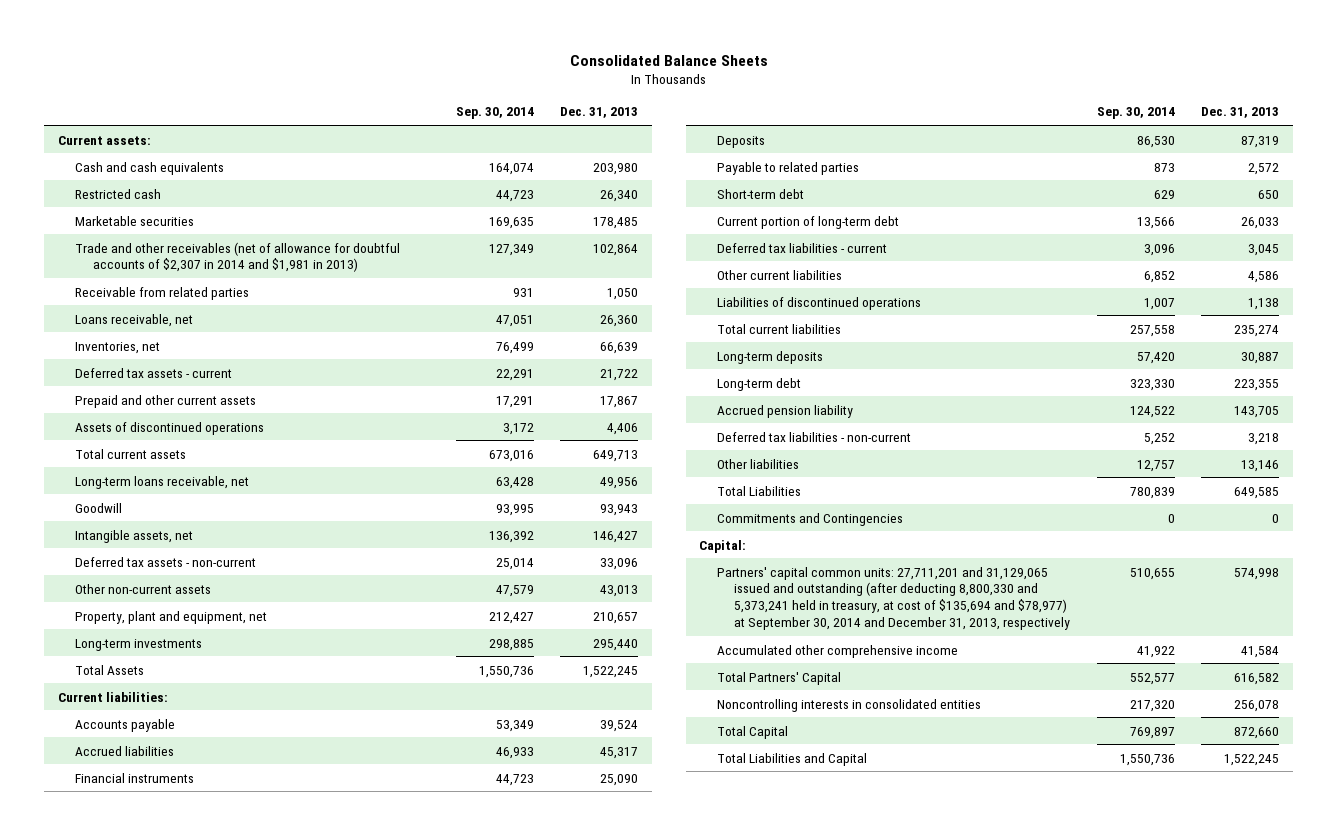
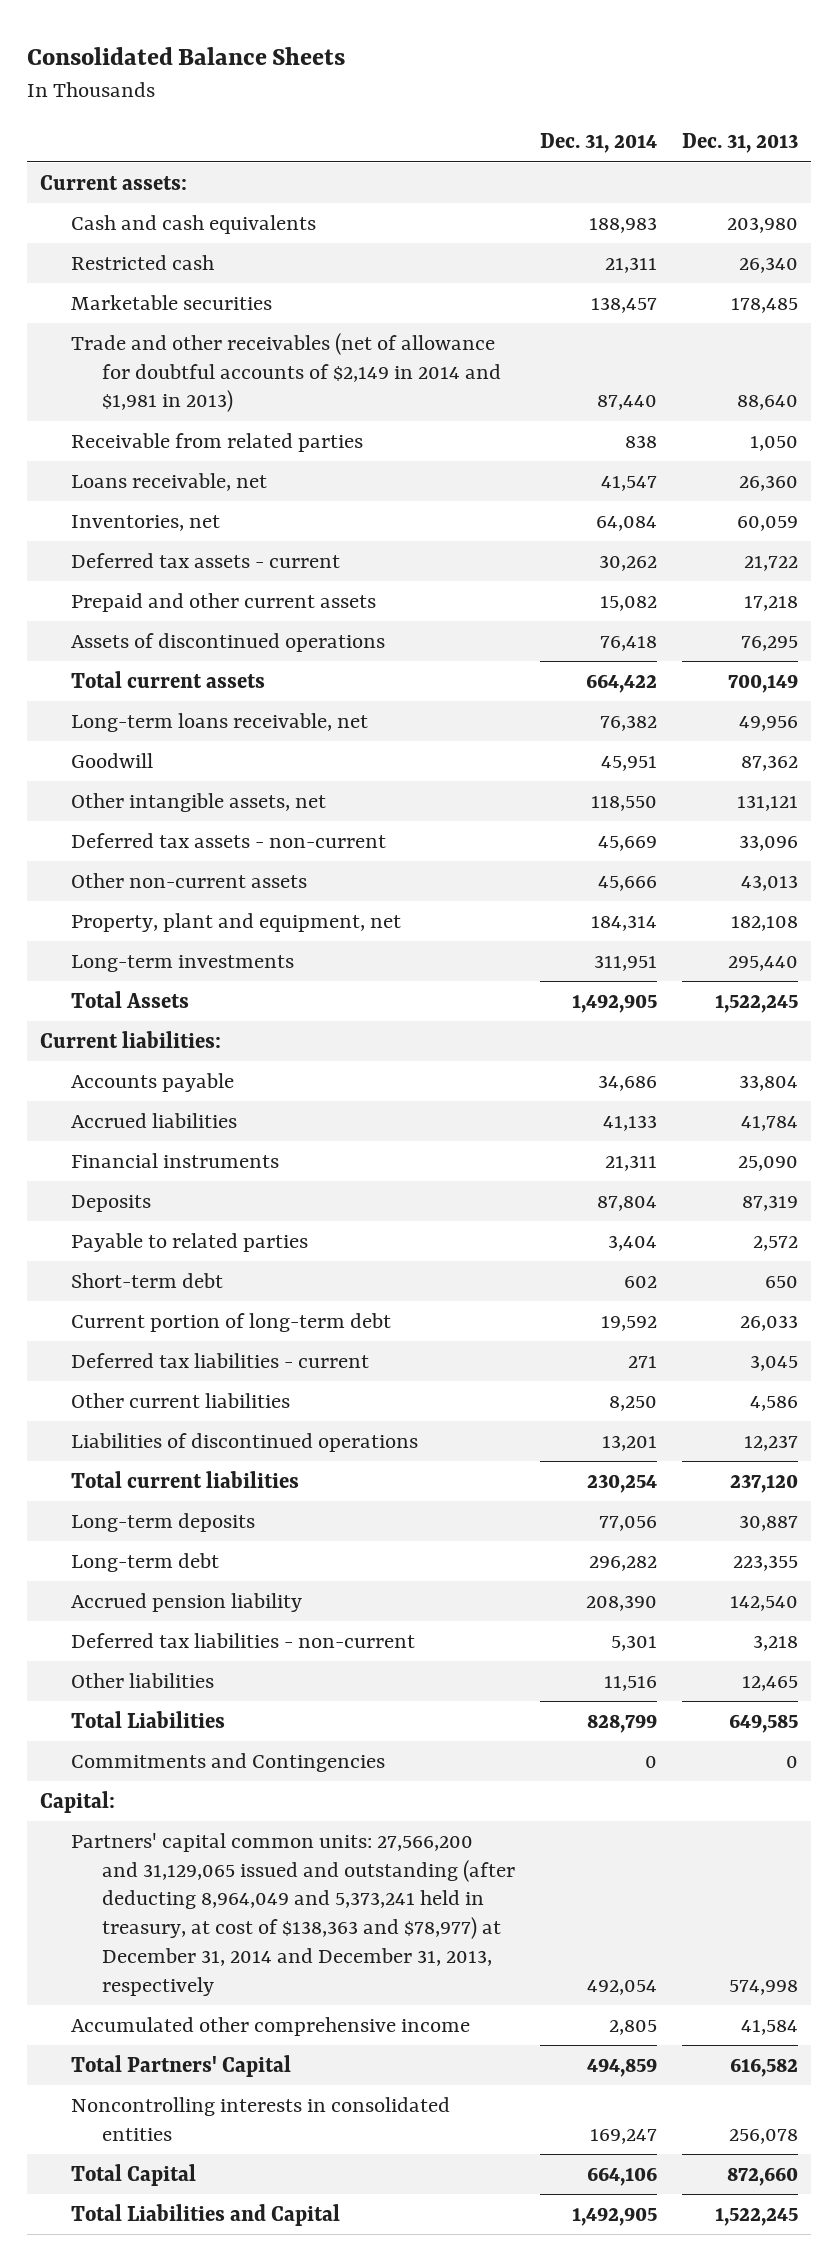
[455,107,534,120] Sep. 30, 2014 -> none
none -> [540,133,658,154] Dec. 31, 2014
[75,241,401,273] Trade and other receivables (net of allowance for doubtful accounts of $2,307 in 2014 and $1,981 in 2013) -> [70,333,501,413] Trade and other receivables (net of allowance for doubtful accounts of $2,149 in 2014 and $1,981 in 2013)
[593,243,639,256] 102,864 -> [737,395,799,411] 88,640
[600,341,639,354] 66,639 -> [737,516,799,532] 60,059
[600,395,639,408] 17,867 -> [744,596,799,612] 17,218
[607,422,639,435] 4,406 -> [741,636,799,652] 76,295
[593,449,639,462] 649,713 -> [728,674,799,694] 700,149
[600,503,639,516] 93,943 -> [741,755,799,772] 87,362
[75,529,194,543] Intangible assets, net -> [70,793,326,813] Other intangible assets, net
[593,530,639,543] 146,427 -> [737,795,799,812] 131,121
[593,611,639,624] 210,657 -> [731,916,799,932] 182,108
[600,719,639,732] 39,524 -> [739,1075,799,1092] 33,804
[600,746,639,759] 45,317 -> [741,1116,799,1132] 41,784
[1248,297,1280,310] 1,138 -> [744,1435,799,1452] 12,237
[1234,324,1280,337] 235,274 -> [730,1474,799,1494] 237,120
[1234,405,1280,418] 143,705 -> [730,1596,799,1612] 142,540
[1241,459,1280,472] 13,146 -> [742,1676,799,1692] 12,465
[716,566,1071,631] Partners' capital common units: 27,711,201 and 31,129,065 issued and outstanding (after deducting 8,800,330 and 5,373,241 held in treasury, at cost of $135,694 and $78,977) at September 30, 2014 and December 31, 2013, respectively -> [70,1833,515,1996] Partners' capital common units: 27,566,200 and 31,129,065 issued and outstanding (after deducting 8,964,049 and 5,373,241 held in treasury, at cost of $138,363 and $78,977) at December 31, 2014 and December 31, 2013, respectively

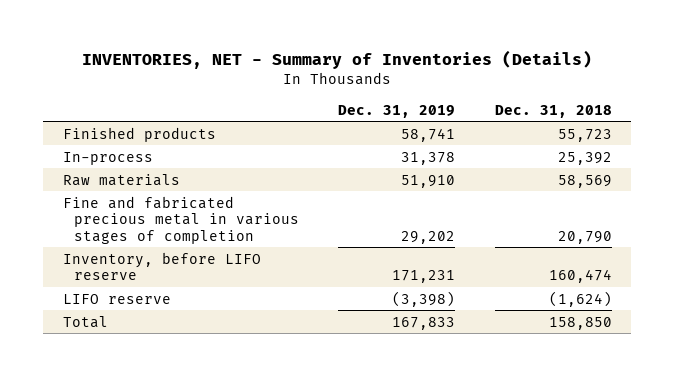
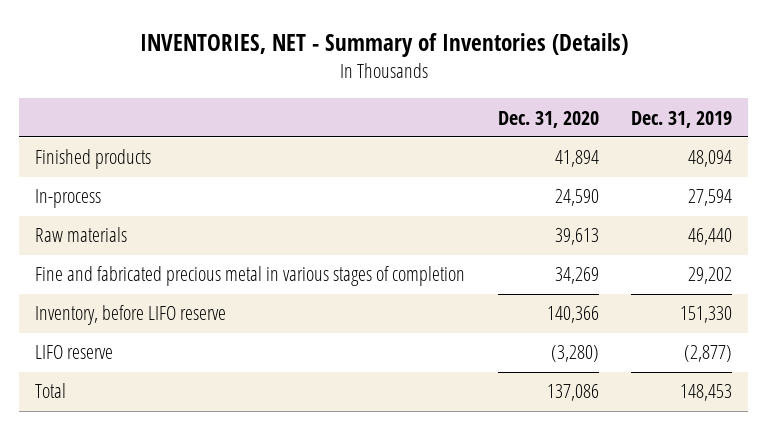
[494,104,612,118] Dec. 31, 2018 -> none
none -> [497,110,599,128] Dec. 31, 2020
[401,127,456,142] 58,741 -> [688,150,733,168] 48,094
[401,151,456,165] 31,378 -> [688,189,733,207] 27,594
[401,174,456,188] 51,910 -> [688,228,733,246] 46,440
[392,270,456,284] 171,231 -> [680,306,733,324] 151,330
[392,290,456,307] (3,398) -> [684,345,733,363] (2,877)
[392,316,456,330] 167,833 -> [680,384,733,402] 148,453

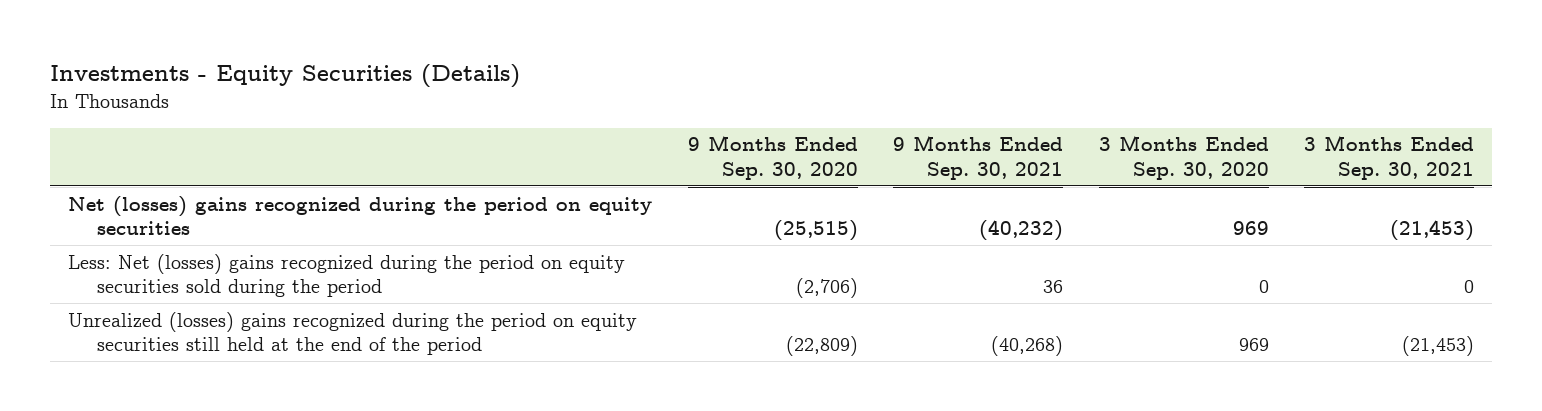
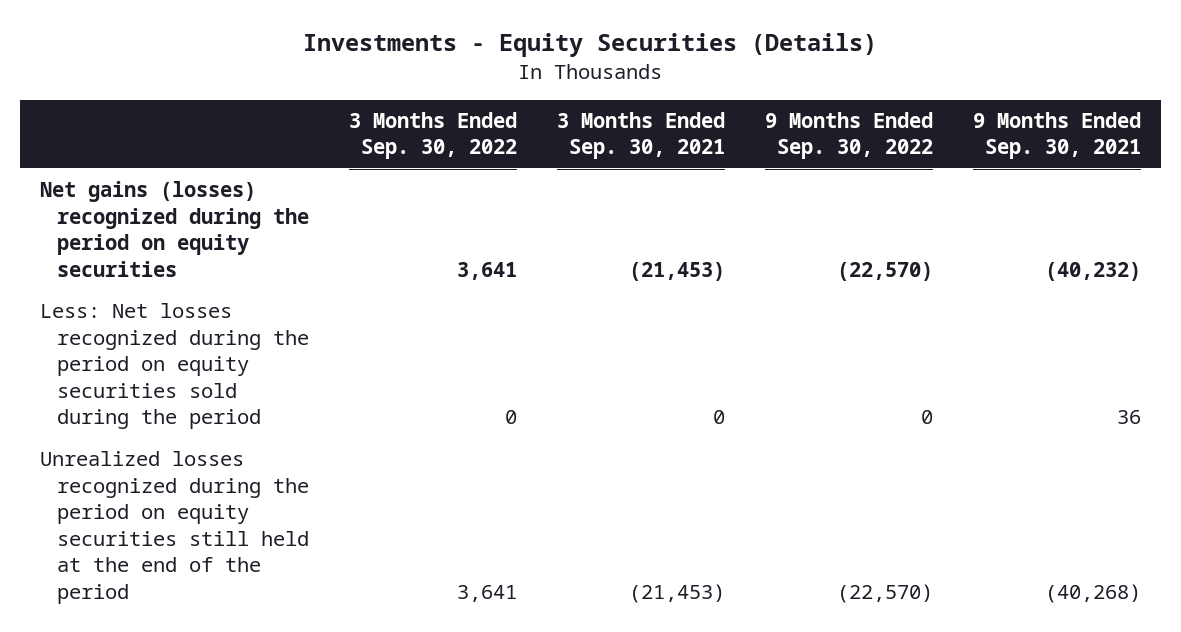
[687,135,858,181] 9 Months Ended Sep. 30, 2020 -> none
[1098,135,1269,181] 3 Months Ended Sep. 30, 2020 -> none
none -> [349,111,518,160] 3 Months Ended Sep. 30, 2022
none -> [765,111,934,160] 9 Months Ended Sep. 30, 2022
[67,195,652,236] Net (losses) gains recognized during the period on equity securities -> [39,181,310,277] Net gains (losses) recognized during the period on equity securities
[67,253,625,298] Less: Net (losses) gains recognized during the period on equity securities sold during the period -> [39,303,310,430] Less: Net losses recognized during the period on equity securities sold during the period
[67,311,637,356] Unrealized (losses) gains recognized during the period on equity securities still held at the end of the period -> [39,451,310,604] Unrealized losses recognized during the period on equity securities still held at the end of the period

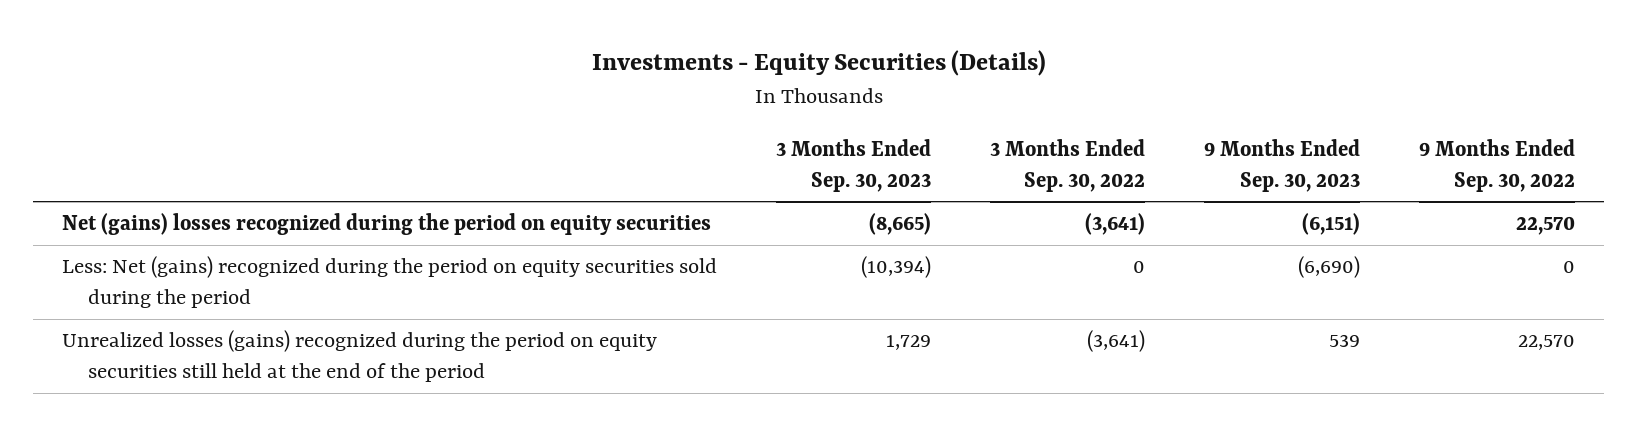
[557,111,726,160] 3 Months Ended Sep. 30, 2021 -> none
[973,111,1142,160] 9 Months Ended Sep. 30, 2021 -> none
none -> [776,138,932,192] 3 Months Ended Sep. 30, 2023
none -> [1203,138,1360,192] 9 Months Ended Sep. 30, 2023
[39,181,310,277] Net gains (losses) recognized during the period on equity securities -> [62,213,712,236] Net (gains) losses recognized during the period on equity securities
[457,261,518,280] 3,641 -> [1085,213,1146,236] (3,641)
[837,261,934,281] (22,570) -> [1515,216,1575,236] 22,570
[39,303,310,430] Less: Net losses recognized during the period on equity securities sold during the period -> [62,256,718,309] Less: Net (gains) recognized during the period on equity securities sold during the period
[39,451,310,604] Unrealized losses recognized during the period on equity securities still held at the end of the period -> [62,330,658,383] Unrealized losses (gains) recognized during the period on equity securities still held at the end of the period
[457,584,518,602] 3,641 -> [1087,330,1146,353] (3,641)
[837,583,934,603] (22,570) -> [1517,335,1575,351] 22,570

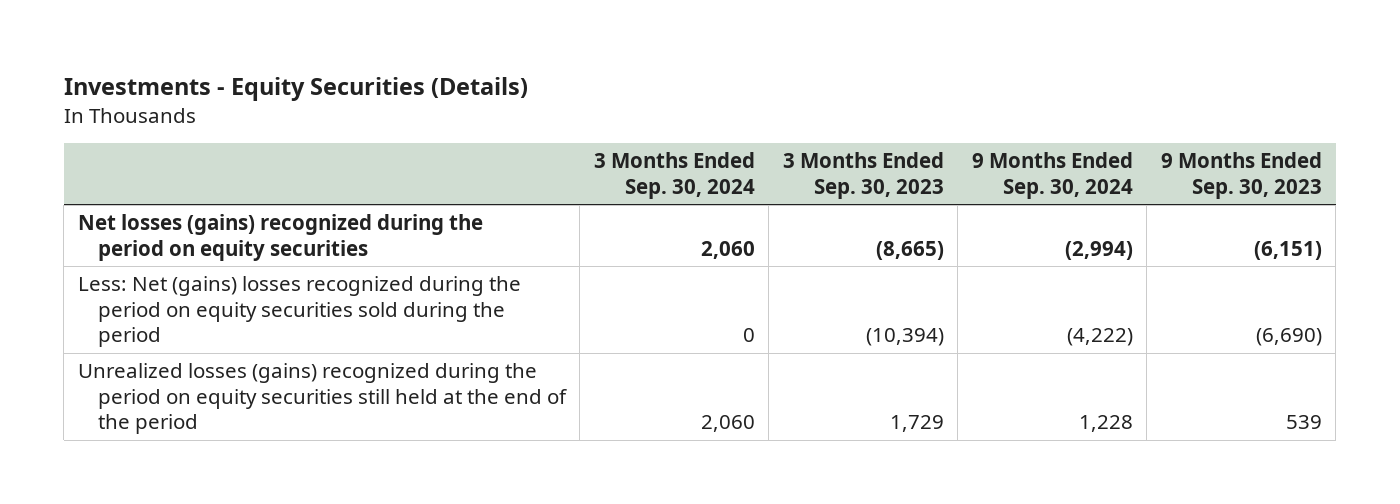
[990,138,1146,192] 3 Months Ended Sep. 30, 2022 -> none
[1418,138,1575,192] 9 Months Ended Sep. 30, 2022 -> none
none -> [593,152,755,199] 3 Months Ended Sep. 30, 2024
none -> [971,152,1133,199] 9 Months Ended Sep. 30, 2024
[62,213,712,236] Net (gains) losses recognized during the period on equity securities -> [77,213,483,261] Net losses (gains) recognized during the period on equity securities
[62,256,718,309] Less: Net (gains) recognized during the period on equity securities sold during the period -> [77,275,521,348] Less: Net (gains) losses recognized during the period on equity securities sold during the period

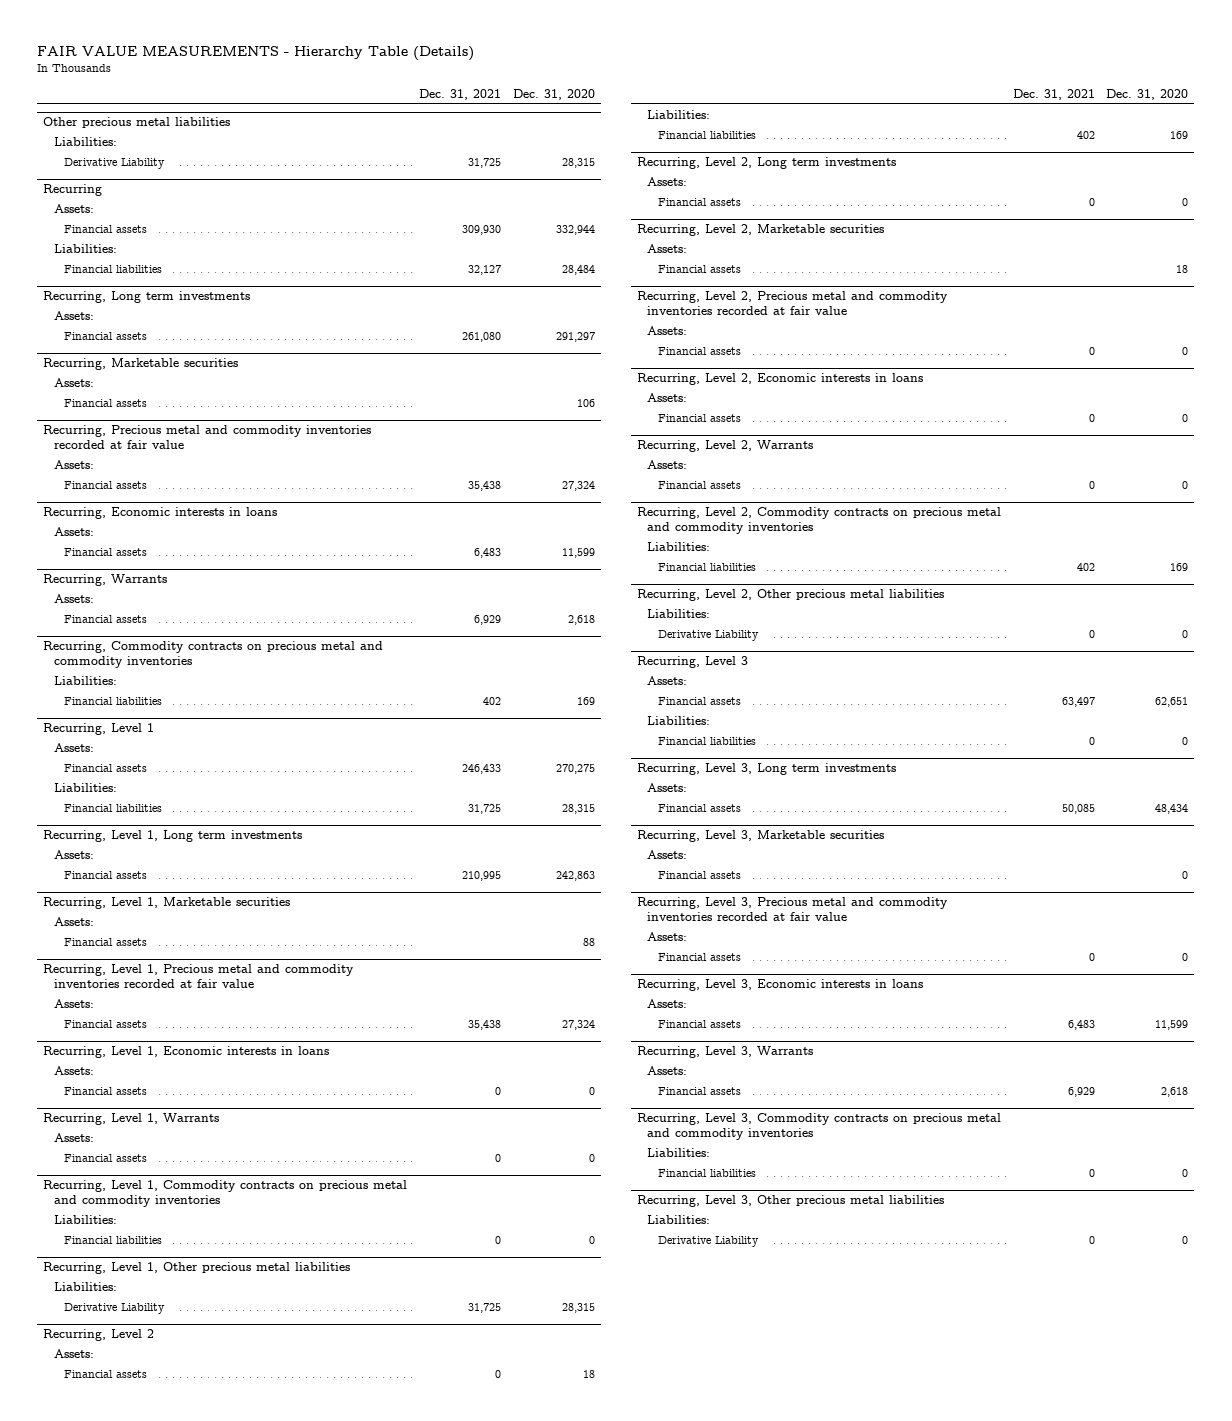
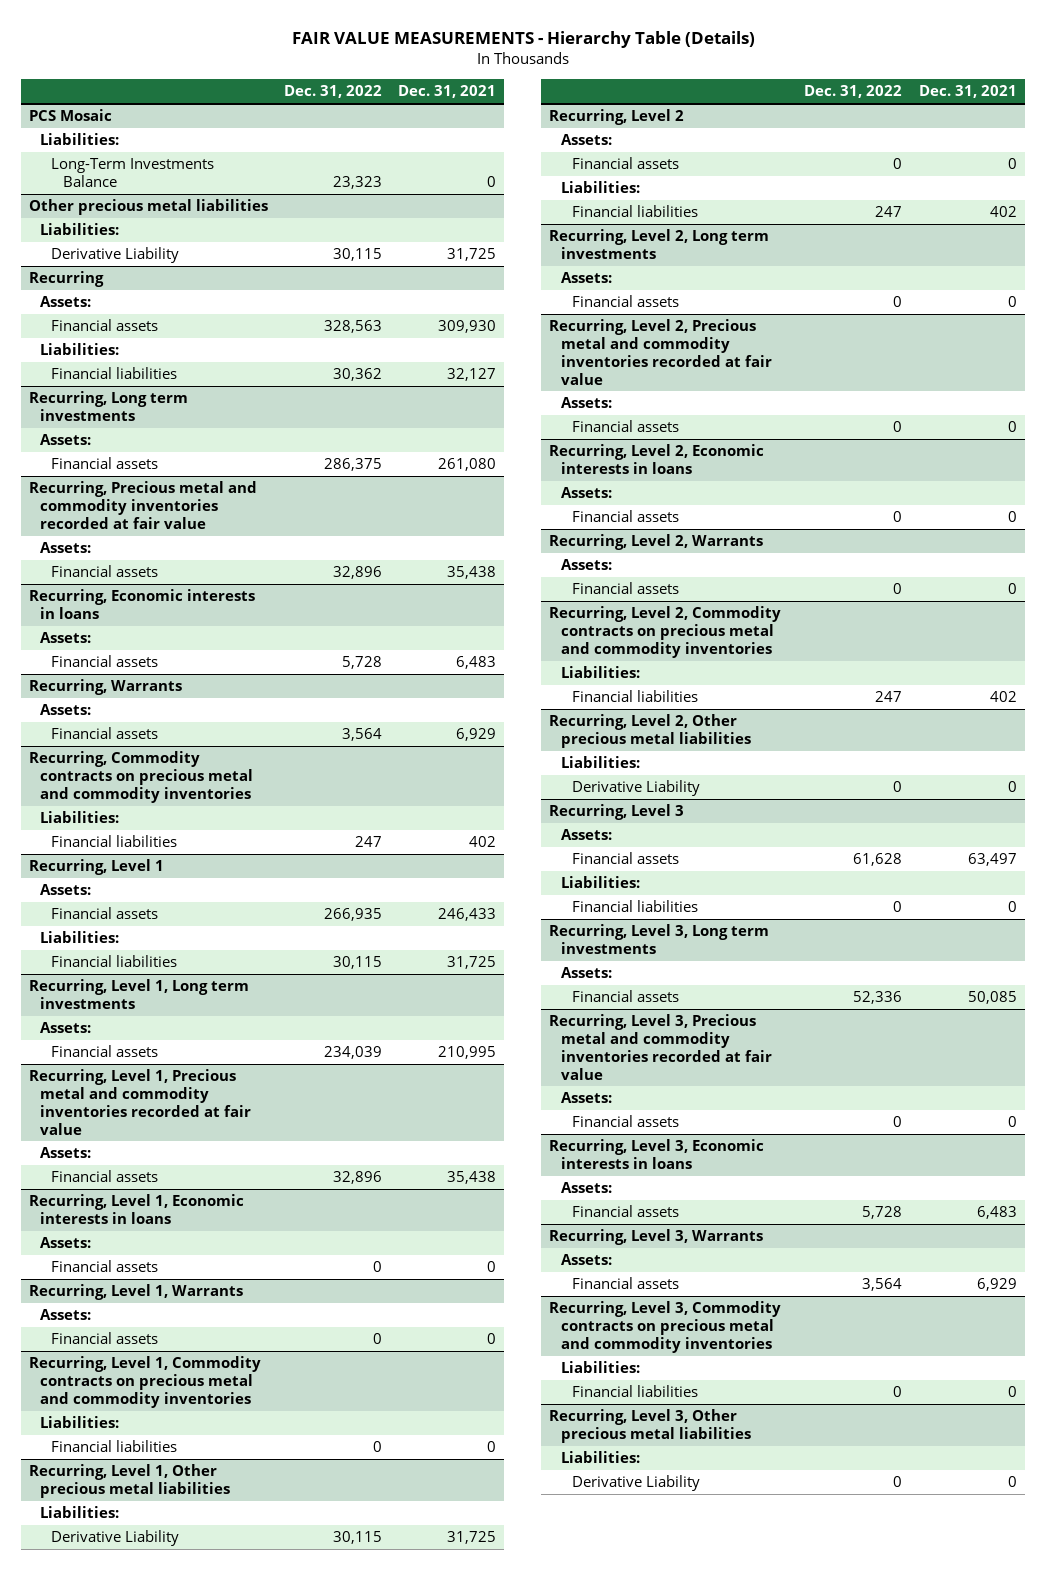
[513,88,596,100] Dec. 31, 2020 -> none
none -> [283,85,382,99] Dec. 31, 2022
none -> [28,109,112,122] PCS Mosaic
none -> [39,133,119,146] Liabilities:
none -> [51,158,215,188] Long-Term Investments Balance
[43,358,239,371] Recurring, Marketable securities -> none
[53,378,94,388] Assets: -> none
[64,399,148,408] Financial assets -> none
[43,897,291,910] Recurring, Level 1, Marketable securities -> none
[53,917,94,927] Assets: -> none
[64,938,148,947] Financial assets -> none
[636,224,884,237] Recurring, Level 2, Marketable securities -> none
[647,244,688,254] Assets: -> none
[657,265,741,274] Financial assets -> none
[636,830,884,843] Recurring, Level 3, Marketable securities -> none
[647,850,688,860] Assets: -> none
[657,871,741,880] Financial assets -> none

